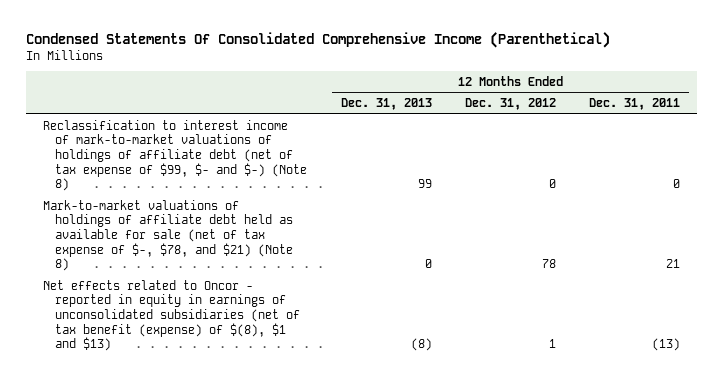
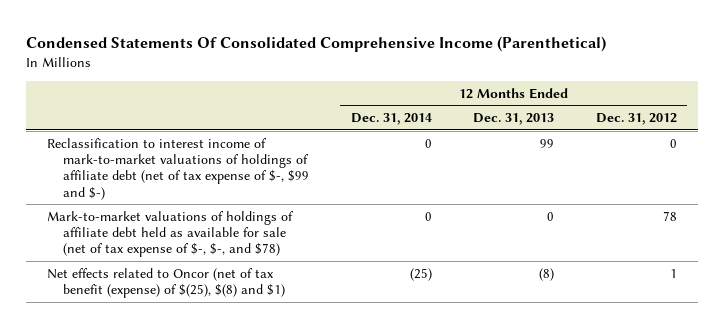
[589,98,681,111] Dec. 31, 2011 -> none
none -> [350,113,432,126] Dec. 31, 2014
[42,119,308,192] Reclassification to interest income of mark-to-market valuations of holdings of affiliate debt (net of tax expense of $99, $- and $-) (Note 8) -> [47,137,310,200] Reclassification to interest income of mark-to-market valuations of holdings of affiliate debt (net of tax expense of $-, $99 and $-)
[42,199,294,272] Mark-to-market valuations of holdings of affiliate debt held as available for sale (net of tax expense of $-, $78, and $21) (Note 8) -> [47,210,295,258] Mark-to-market valuations of holdings of affiliate debt held as available for sale (net of tax expense of $-, $-, and $78)
[42,279,301,352] Net effects related to Oncor - reported in equity in earnings of unconsolidated subsidiaries (net of tax benefit (expense) of $(8), $1 and $13) -> [47,267,286,298] Net effects related to Oncor (net of tax benefit (expense) of $(25), $(8) and $1)

